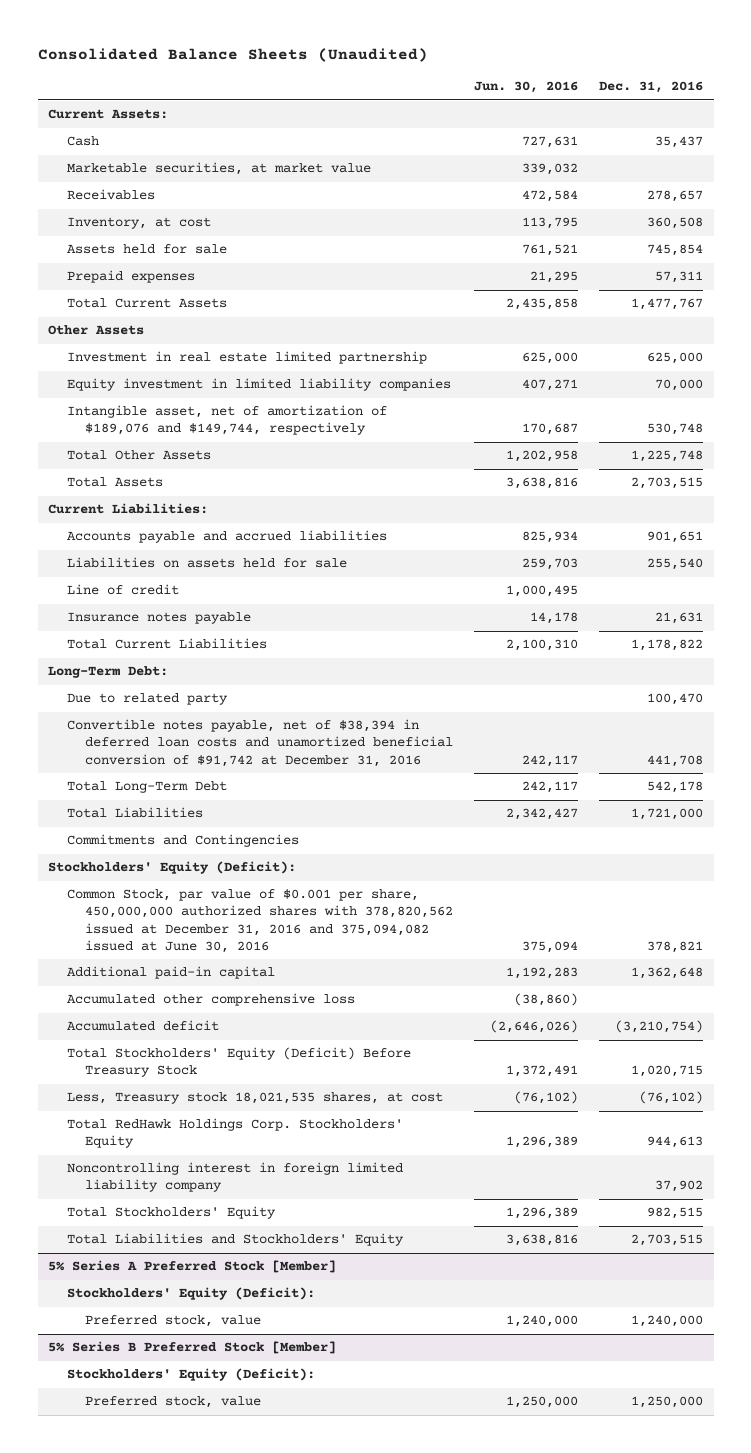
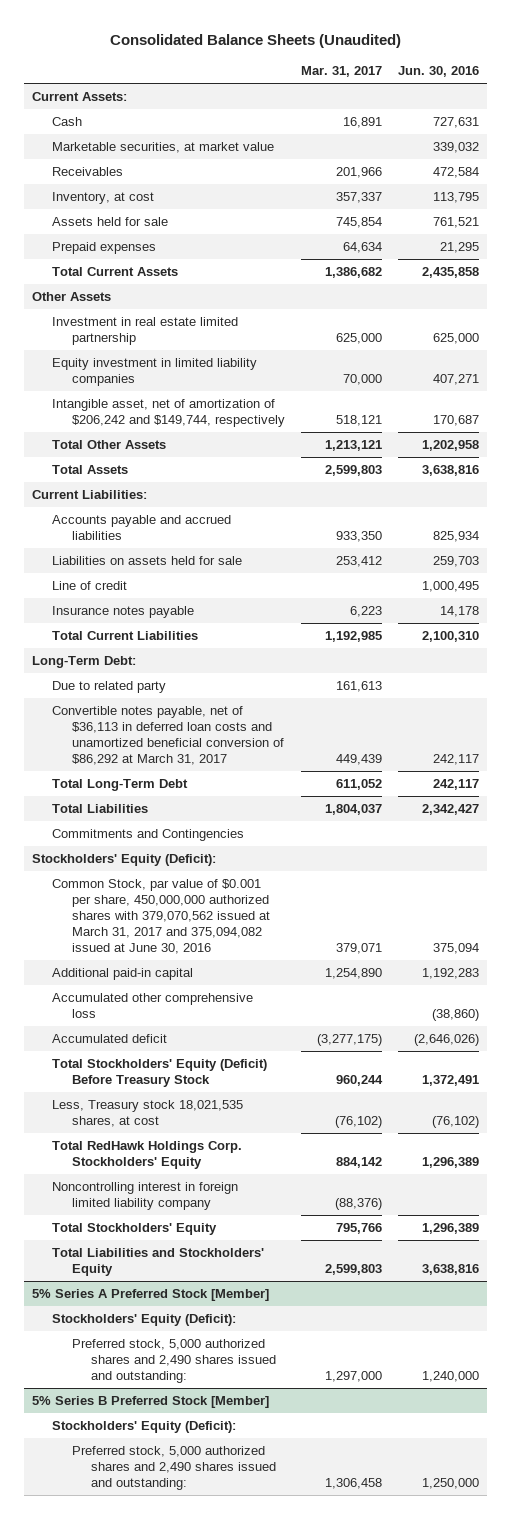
[599,81,704,94] Dec. 31, 2016 -> none
none -> [300,66,382,78] Mar. 31, 2017
[66,405,387,436] Intangible asset, net of amortization of $189,076 and $149,744, respectively -> [51,399,285,428] Intangible asset, net of amortization of $206,242 and $149,744, respectively
[66,719,454,767] Convertible notes payable, net of $38,394 in deferred loan costs and unamortized beneficial conversion of $91,742 at December 31, 2016 -> [51,706,284,766] Convertible notes payable, net of $36,113 in deferred loan costs and unamortized beneficial conversion of $86,292 at March 31, 2017
[66,889,454,953] Common Stock, par value of $0.001 per share, 450,000,000 authorized shares with 378,820,562 issued at December 31, 2016 and 375,094,082 issued at June 30, 2016 -> [51,879,270,955] Common Stock, par value of $0.001 per share, 450,000,000 authorized shares with 379,070,562 issued at March 31, 2017 and 375,094,082 issued at June 30, 2016
[85,1315,262,1328] Preferred stock, value -> [71,1339,277,1384] Preferred stock, 5,000 authorized shares and 2,490 shares issued and outstanding:
[85,1396,262,1409] Preferred stock, value -> [71,1446,277,1491] Preferred stock, 5,000 authorized shares and 2,490 shares issued and outstanding:

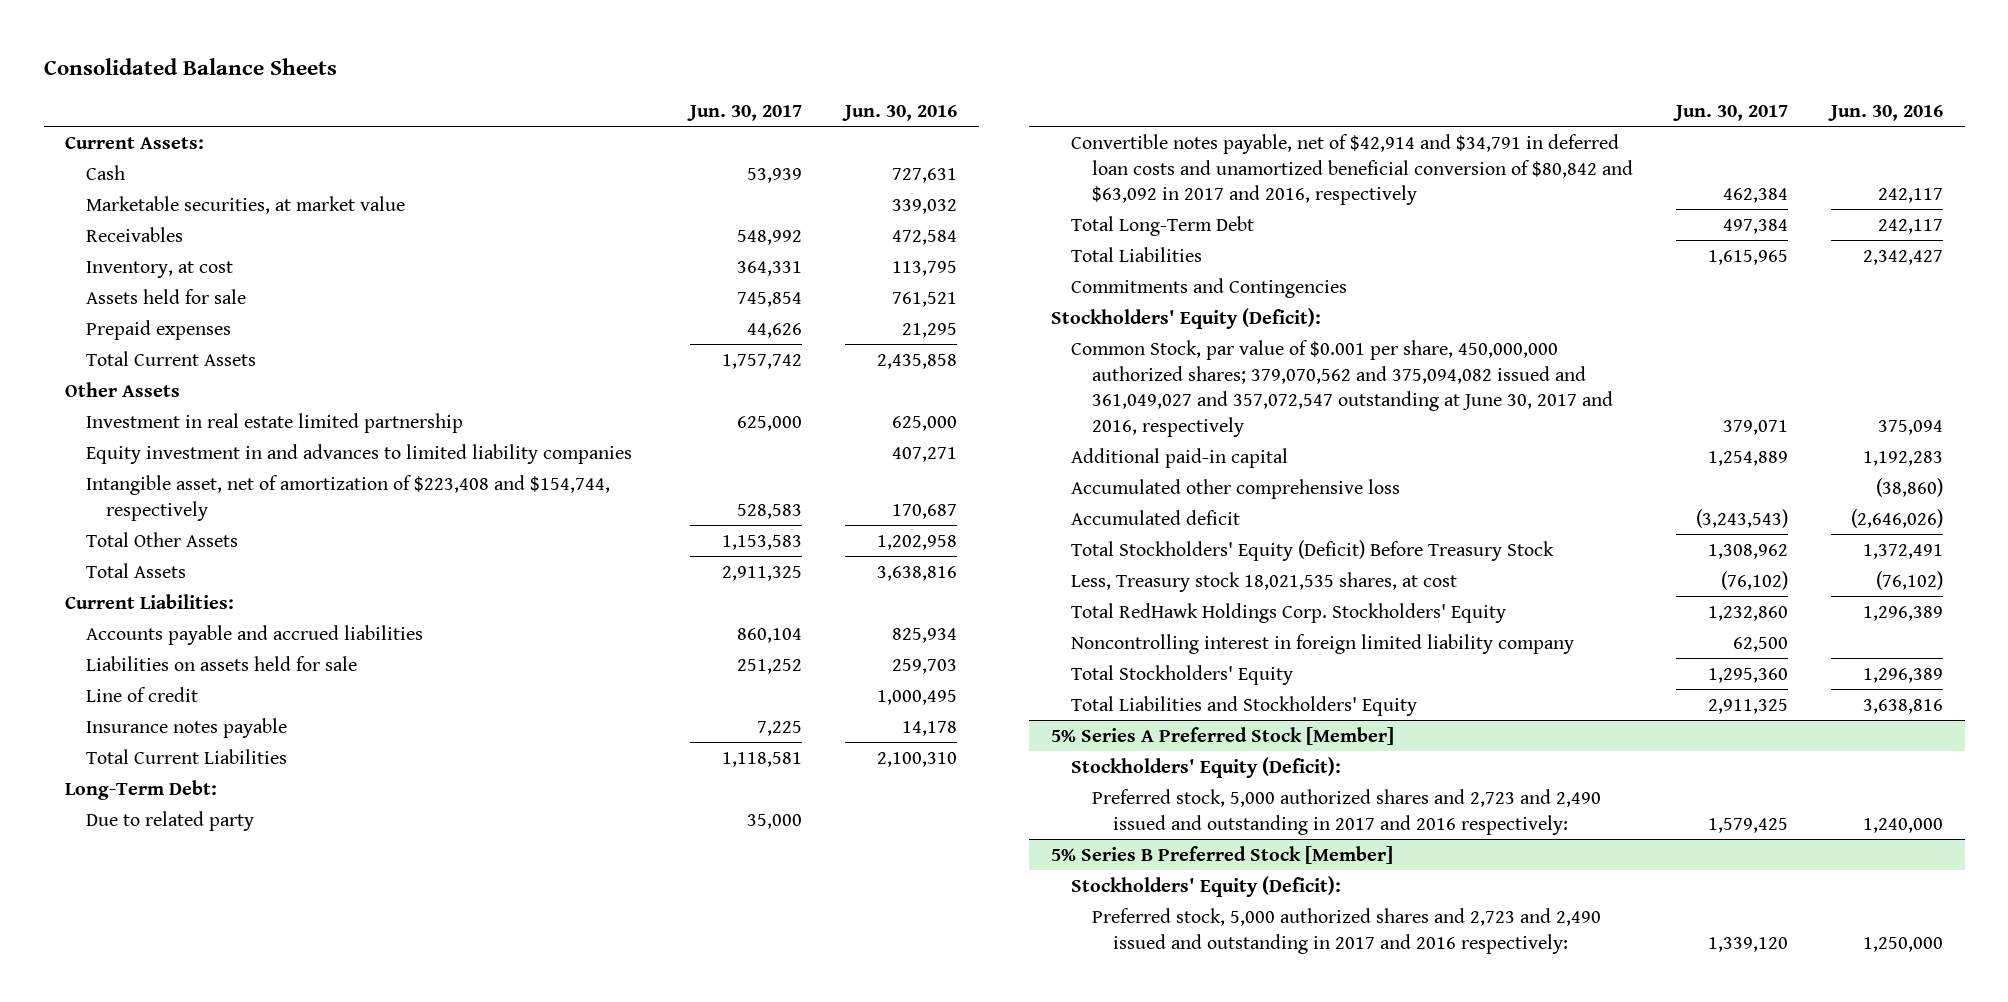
[109,33,401,48] Consolidated Balance Sheets (Unaudited) -> [43,58,337,76] Consolidated Balance Sheets
[300,66,382,78] Mar. 31, 2017 -> none
none -> [687,105,803,122] Jun. 30, 2017
[51,358,257,387] Equity investment in limited liability companies -> [85,443,632,464] Equity investment in and advances to limited liability companies
[51,399,285,428] Intangible asset, net of amortization of $206,242 and $149,744, respectively -> [85,474,610,521] Intangible asset, net of amortization of $223,408 and $154,744, respectively
[51,706,284,766] Convertible notes payable, net of $36,113 in deferred loan costs and unamortized beneficial conversion of $86,292 at March 31, 2017 -> [1071,133,1634,206] Convertible notes payable, net of $42,914 and $34,791 in deferred loan costs and unamortized beneficial conversion of $80,842 and $63,092 in 2017 and 2016, respectively
[51,879,270,955] Common Stock, par value of $0.001 per share, 450,000,000 authorized shares with 379,070,562 issued at March 31, 2017 and 375,094,082 issued at June 30, 2016 -> [1071,339,1614,437] Common Stock, par value of $0.001 per share, 450,000,000 authorized shares; 379,070,562 and 375,094,082 issued and 361,049,027 and 357,072,547 outstanding at June 30, 2017 and 2016, respectively
[71,1339,277,1384] Preferred stock, 5,000 authorized shares and 2,490 shares issued and outstanding: -> [1092,788,1602,835] Preferred stock, 5,000 authorized shares and 2,723 and 2,490 issued and outstanding in 2017 and 2016 respectively:
[71,1446,277,1491] Preferred stock, 5,000 authorized shares and 2,490 shares issued and outstanding: -> [1092,907,1602,954] Preferred stock, 5,000 authorized shares and 2,723 and 2,490 issued and outstanding in 2017 and 2016 respectively:

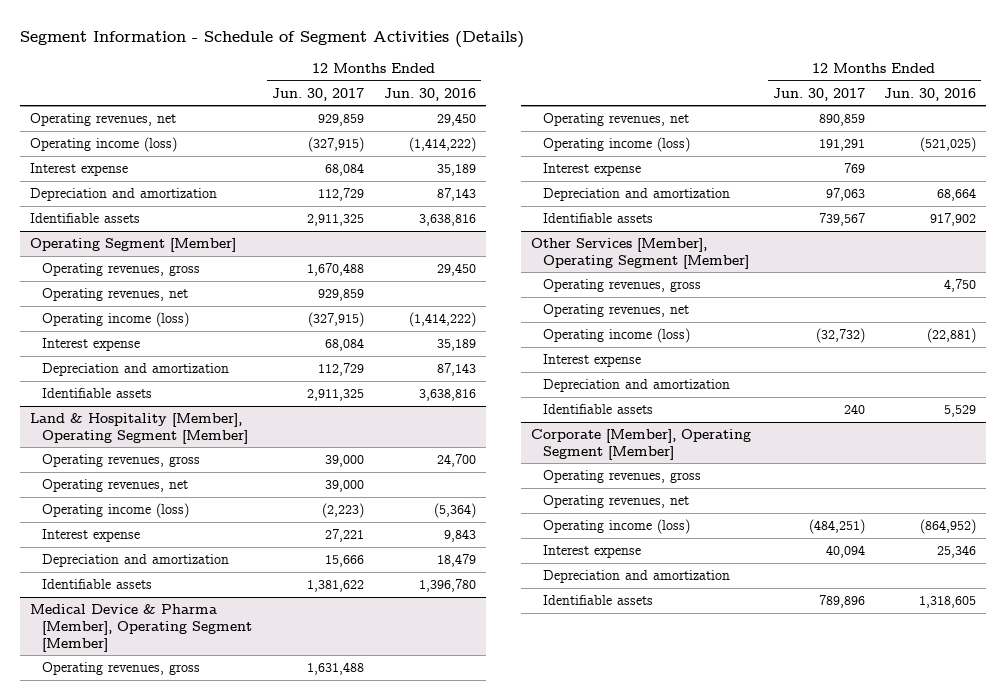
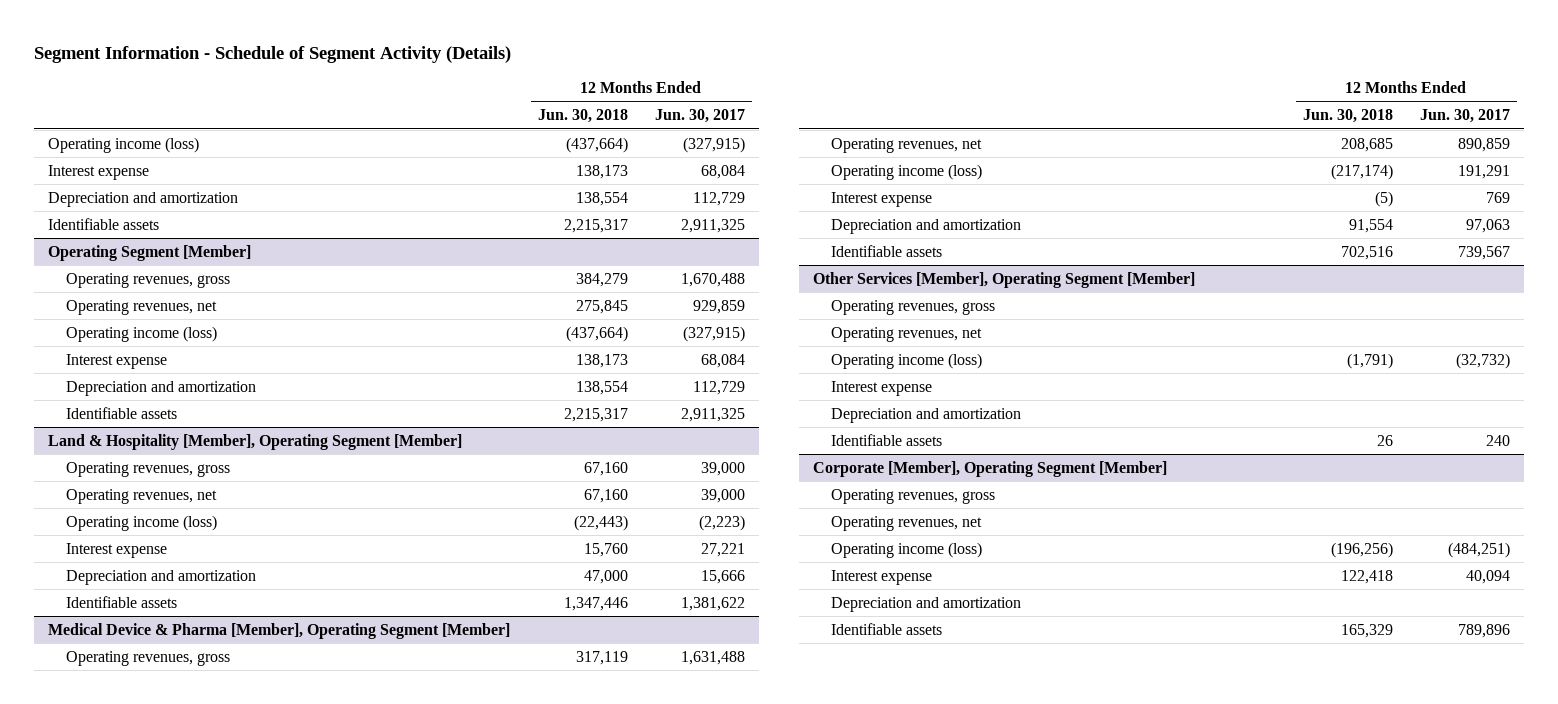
[20,31,525,49] Segment Information - Schedule of Segment Activities (Details) -> [34,45,512,63] Segment Information - Schedule of Segment Activity (Details)
[383,87,476,101] Jun. 30, 2016 -> none
none -> [537,109,628,124] Jun. 30, 2018
[30,113,177,127] Operating revenues, net -> none

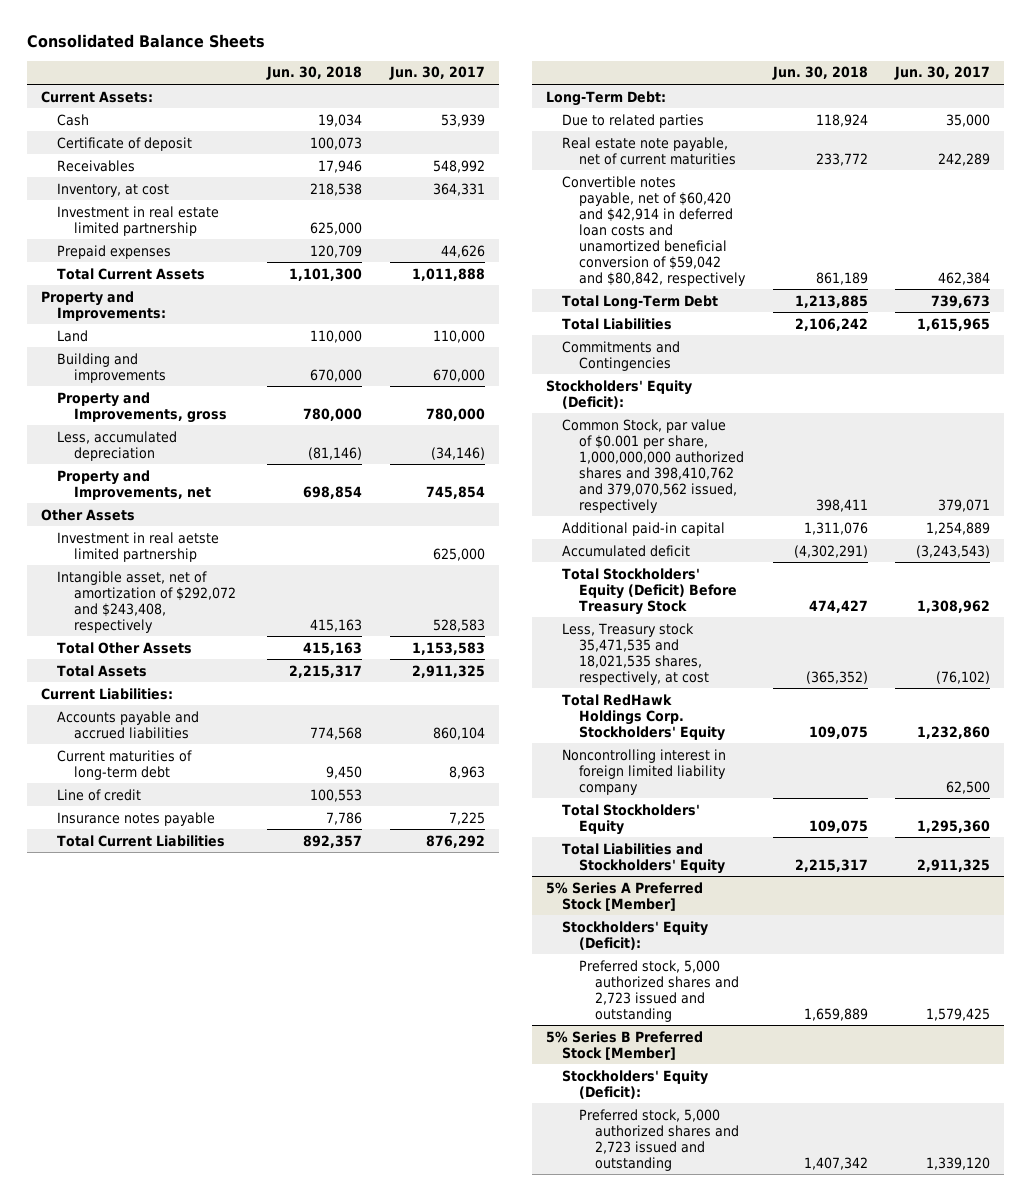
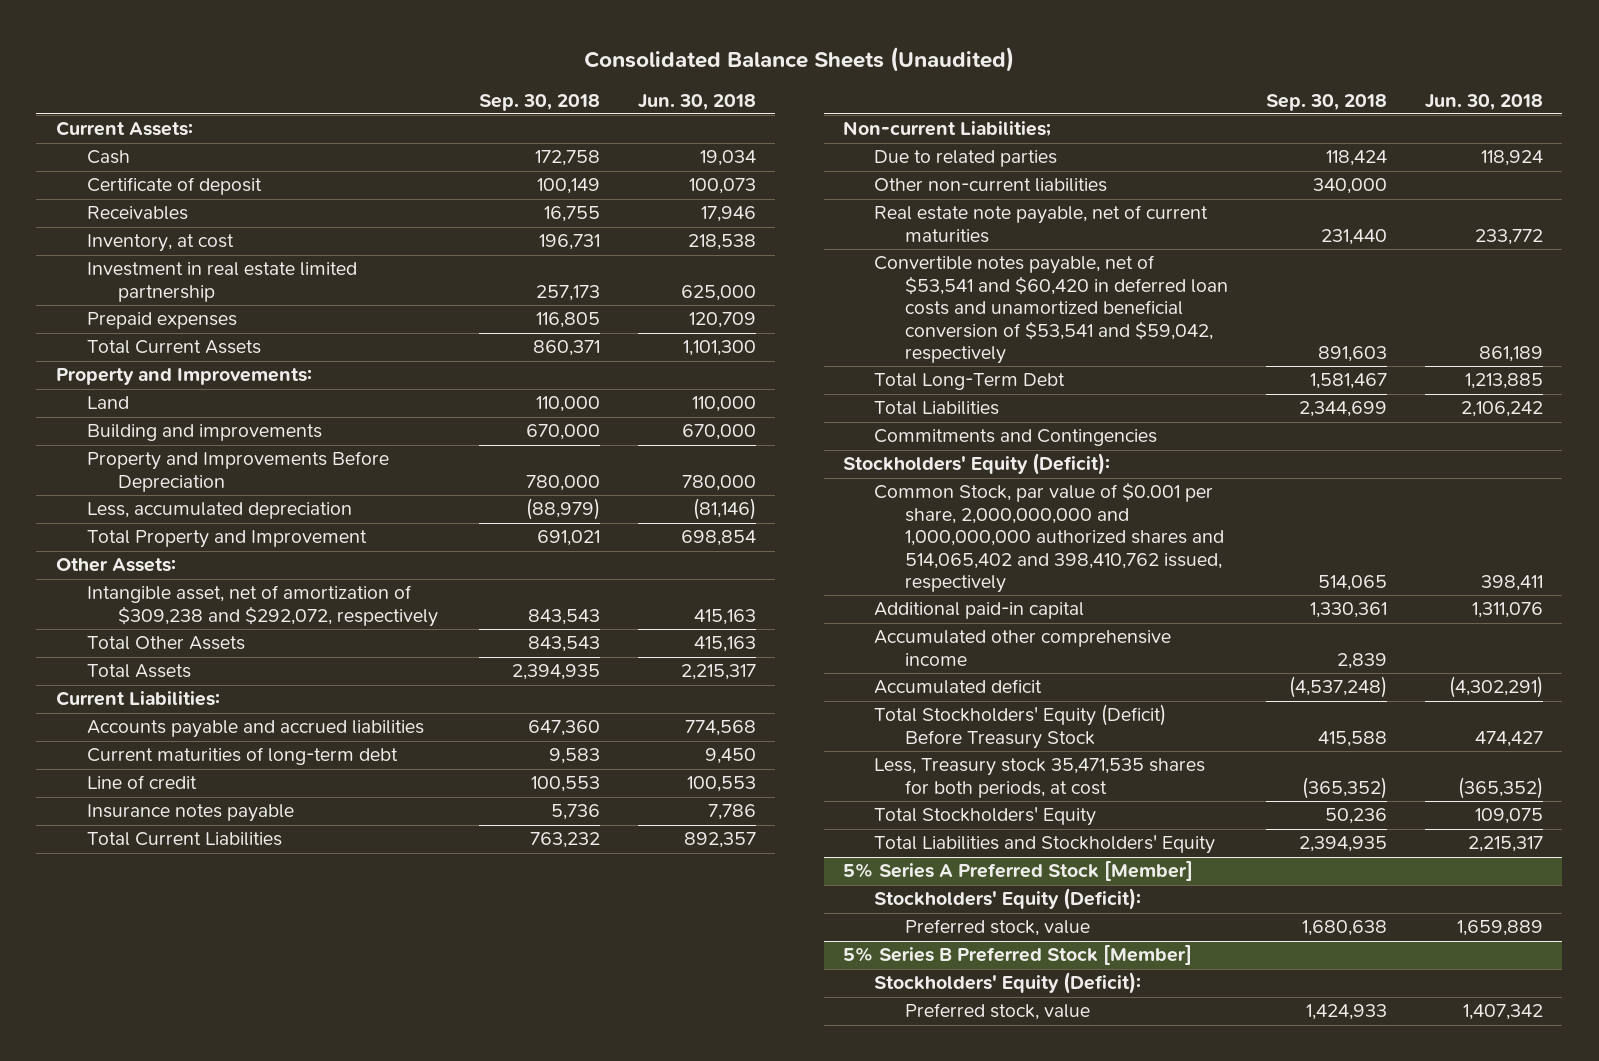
[26,34,265,49] Consolidated Balance Sheets -> [584,46,1015,72] Consolidated Balance Sheets (Unaudited)
[388,66,485,81] Jun. 30, 2017 -> none
none -> [478,93,600,111] Sep. 30, 2018
[57,391,227,423] Property and Improvements, gross -> [86,451,389,492] Property and Improvements Before Depreciation
[57,531,220,562] Investment in real aetste limited partnership -> none
[57,469,211,500] Property and Improvements, net -> [86,530,367,549] Total Property and Improvement
[40,508,135,521] Other Assets -> [55,558,176,573] Other Assets:
[57,570,236,633] Intangible asset, net of amortization of $292,072 and $243,408, respectively -> [86,585,438,627] Intangible asset, net of amortization of $309,238 and $292,072, respectively
[545,90,666,106] Long-Term Debt: -> [842,121,1051,138] Non-current Liabilities;
none -> [873,178,1107,193] Other non-current liabilities
[562,175,746,286] Convertible notes payable, net of $60,420 and $42,914 in deferred loan costs and unamortized beneficial conversion of $59,042 and $80,842, respectively -> [873,255,1228,365] Convertible notes payable, net of $53,541 and $60,420 in deferred loan costs and unamortized beneficial conversion of $53,541 and $59,042, respectively
[562,418,744,513] Common Stock, par value of $0.001 per share, 1,000,000,000 authorized shares and 398,410,762 and 379,070,562 issued, respectively -> [873,482,1224,594] Common Stock, par value of $0.001 per share, 2,000,000,000 and 1,000,000,000 authorized shares and 514,065,402 and 398,410,762 issued, respectively
none -> [873,630,1171,666] Accumulated other comprehensive income
[562,693,725,741] Total RedHawk Holdings Corp. Stockholders' Equity -> none
[562,748,727,795] Noncontrolling interest in foreign limited liability company -> none
[562,622,709,685] Less, Treasury stock 35,471,535 and 18,021,535 shares, respectively, at cost -> [873,758,1205,798] Less, Treasury stock 35,471,535 shares for both periods, at cost
[578,959,740,1022] Preferred stock, 5,000 authorized shares and 2,723 issued and outstanding -> [904,919,1090,937] Preferred stock, value
[578,1108,740,1171] Preferred stock, 5,000 authorized shares and 2,723 issued and outstanding -> [904,1003,1090,1021] Preferred stock, value

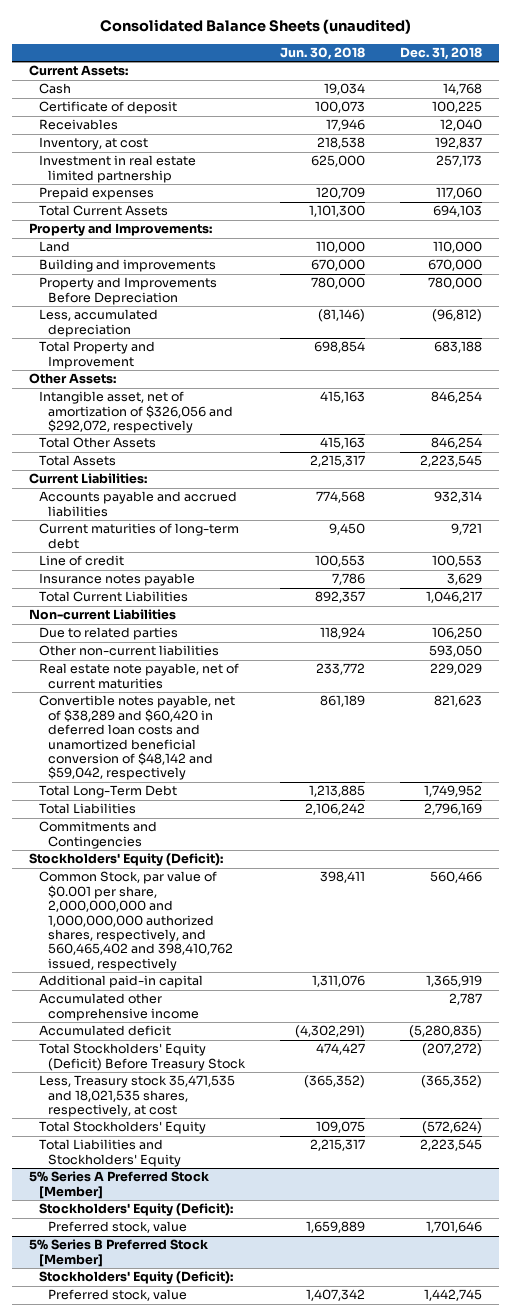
[584,46,1015,72] Consolidated Balance Sheets (Unaudited) -> [99,19,411,35] Consolidated Balance Sheets (unaudited)
[478,93,600,111] Sep. 30, 2018 -> none
none -> [399,46,482,60] Dec. 31, 2018
[86,585,438,627] Intangible asset, net of amortization of $309,238 and $292,072, respectively -> [38,391,233,434] Intangible asset, net of amortization of $326,056 and $292,072, respectively
[842,121,1051,138] Non-current Liabilities; -> [29,609,177,621] Non-current Liabilities
[873,255,1228,365] Convertible notes payable, net of $53,541 and $60,420 in deferred loan costs and unamortized beneficial conversion of $53,541 and $59,042, respectively -> [38,695,235,781] Convertible notes payable, net of $38,289 and $60,420 in deferred loan costs and unamortized beneficial conversion of $48,142 and $59,042, respectively
[873,482,1224,594] Common Stock, par value of $0.001 per share, 2,000,000,000 and 1,000,000,000 authorized shares and 514,065,402 and 398,410,762 issued, respectively -> [38,871,233,971] Common Stock, par value of $0.001 per share, 2,000,000,000 and 1,000,000,000 authorized shares, respectively, and 560,465,402 and 398,410,762 issued, respectively
[873,758,1205,798] Less, Treasury stock 35,471,535 shares for both periods, at cost -> [38,1075,235,1118] Less, Treasury stock 35,471,535 and 18,021,535 shares, respectively, at cost

